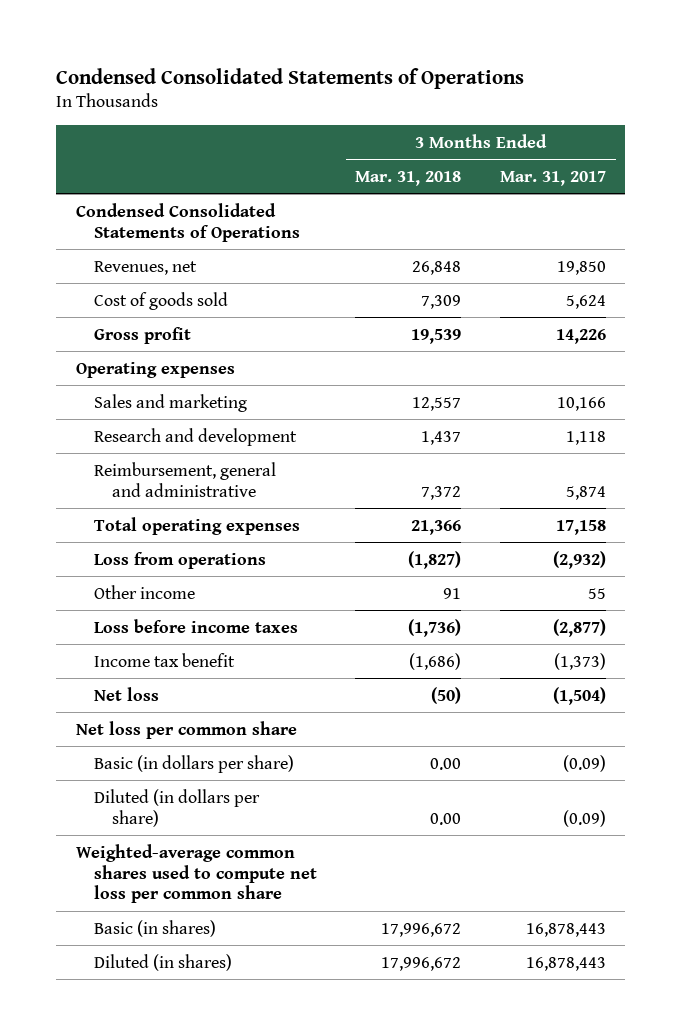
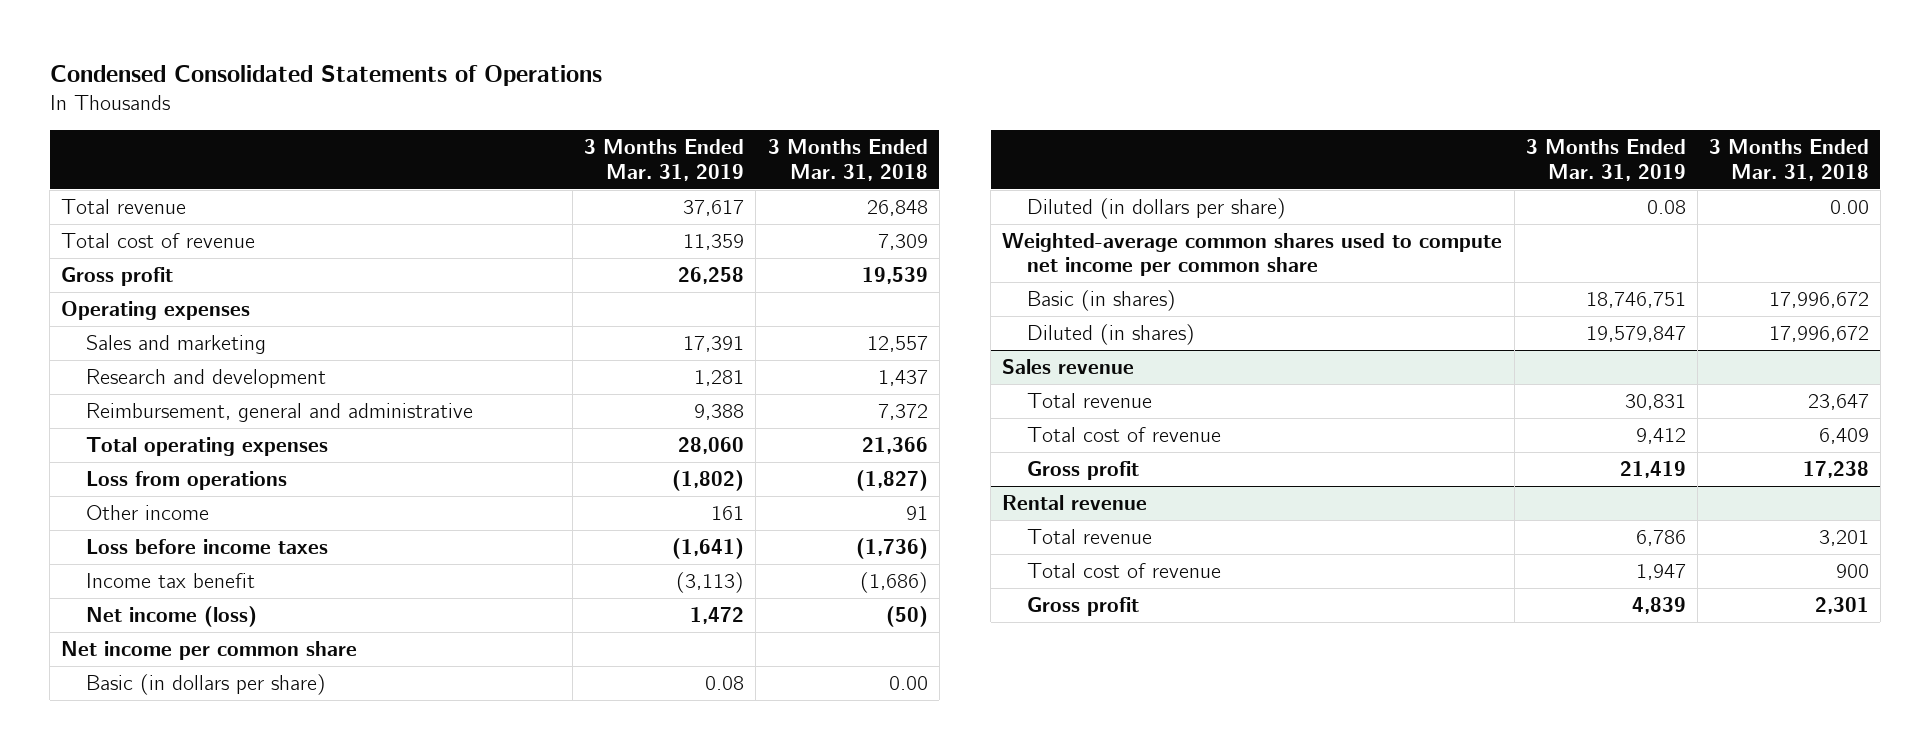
[499,170,606,186] Mar. 31, 2017 -> none
none -> [584,139,745,181] 3 Months Ended Mar. 31, 2019
[75,202,300,242] Condensed Consolidated Statements of Operations -> none
[93,260,197,275] Revenues, net -> [61,198,187,214] Total revenue
[93,291,228,310] Cost of goods sold -> [61,232,256,248] Total cost of revenue
[93,686,159,701] Net loss -> [85,605,257,627] Net income (loss)
[75,720,297,739] Net loss per common share -> [61,640,358,660] Net income per common share
[75,843,317,904] Weighted-average common shares used to compute net loss per common share -> [1002,232,1503,277] Weighted-average common shares used to compute net income per common share
none -> [1002,358,1135,374] Sales revenue
none -> [1026,392,1152,408] Total revenue
none -> [1026,426,1221,442] Total cost of revenue
none -> [1026,460,1139,480] Gross profit
none -> [1002,494,1148,510] Rental revenue
none -> [1026,528,1152,544] Total revenue
none -> [1026,562,1221,578] Total cost of revenue
none -> [1026,596,1139,616] Gross profit

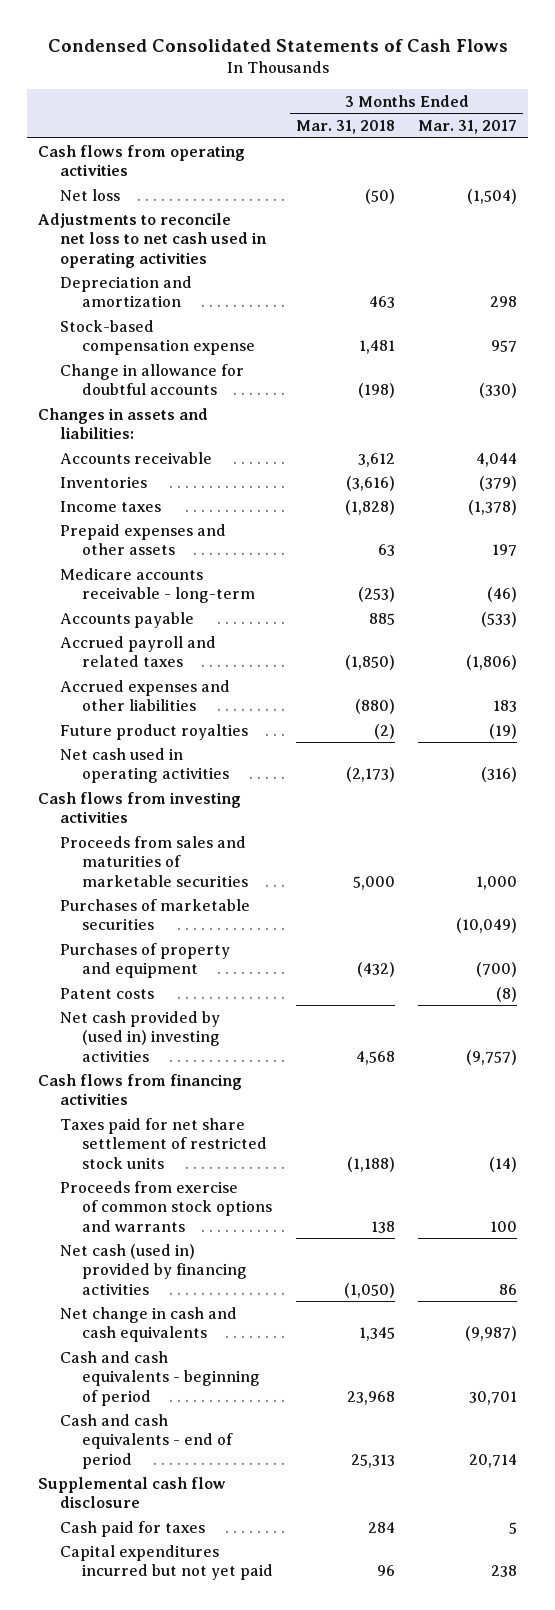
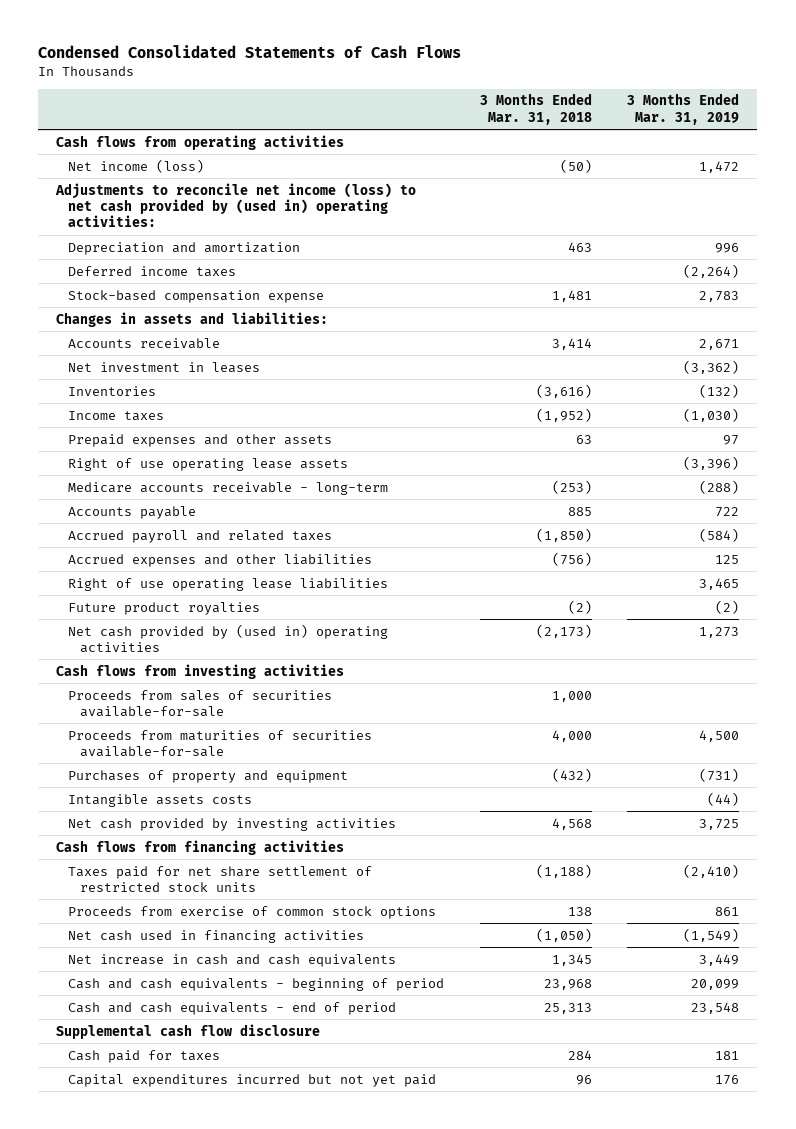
[417,120,517,135] Mar. 31, 2017 -> none
none -> [627,93,740,125] 3 Months Ended Mar. 31, 2019
[60,188,121,201] Net loss -> [67,158,204,173] Net income (loss)
[38,212,268,268] Adjustments to reconcile net loss to net cash used in operating activities -> [55,182,417,228] Adjustments to reconcile net income (loss) to net cash provided by (used in) operating activities:
none -> [67,265,236,277] Deferred income taxes
[60,363,245,396] Change in allowance for doubtful accounts -> none
[358,452,396,467] 3,612 -> [551,337,592,350] 3,414
none -> [67,361,260,373] Net investment in leases
[345,499,396,515] (1,828) -> [535,407,592,422] (1,952)
none -> [67,457,348,471] Right of use operating lease assets
[355,699,396,715] (880) -> [551,551,592,566] (756)
none -> [67,577,388,591] Right of use operating lease liabilities
[60,747,230,784] Net cash used in operating activities -> [67,623,388,653] Net cash provided by (used in) operating activities
[60,835,249,887] Proceeds from sales and maturities of marketable securities -> none
[60,898,251,931] Purchases of marketable securities -> none
none -> [67,689,332,717] Proceeds from sales of securities available-for-sale
none -> [67,729,372,757] Proceeds from maturities of securities available-for-sale
[60,987,155,999] Patent costs -> [67,793,252,807] Intangible assets costs
[60,1010,221,1062] Net cash provided by (used in) investing activities -> [67,817,396,831] Net cash provided by investing activities
[60,1180,273,1232] Proceeds from exercise of common stock options and warrants -> [67,905,436,919] Proceeds from exercise of common stock options
[60,1243,248,1295] Net cash (used in) provided by financing activities -> [67,929,364,943] Net cash used in financing activities
[60,1306,238,1343] Net change in cash and cash equivalents -> [67,953,396,967] Net increase in cash and cash equivalents

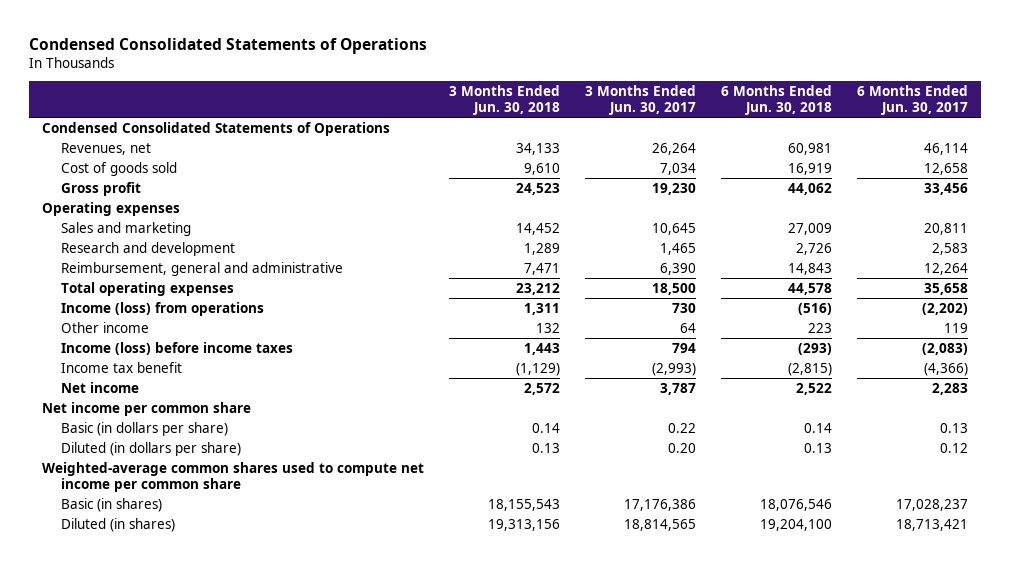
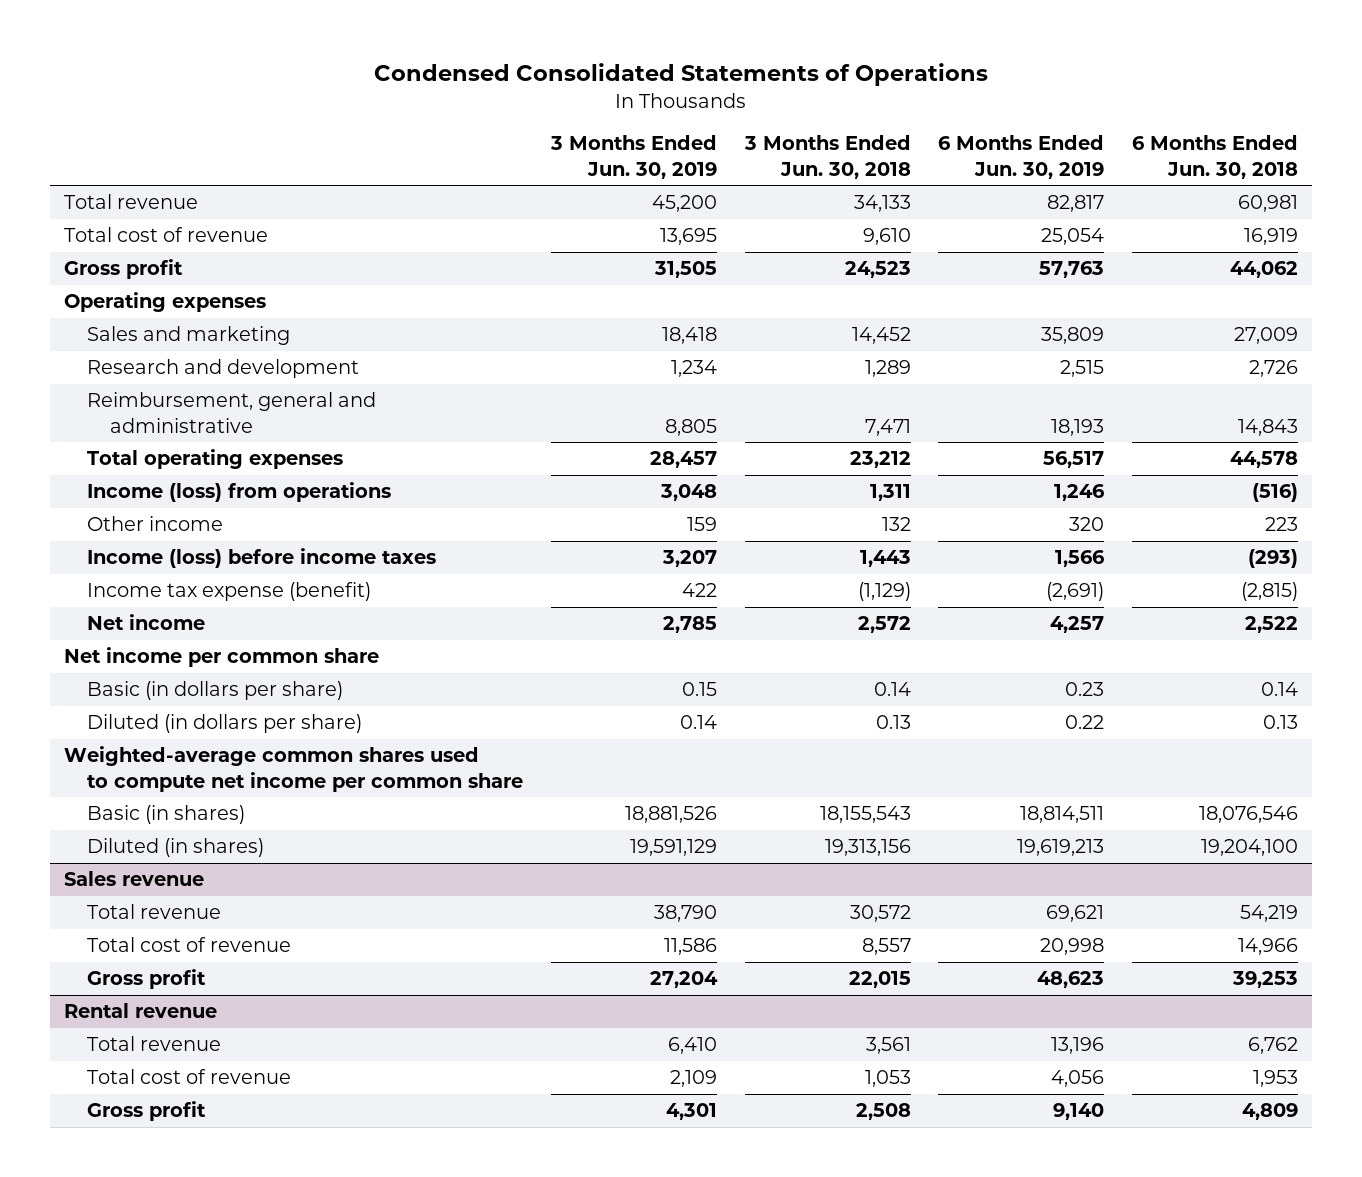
[584,84,696,116] 3 Months Ended Jun. 30, 2017 -> none
[857,84,969,116] 6 Months Ended Jun. 30, 2017 -> none
none -> [549,135,717,179] 3 Months Ended Jun. 30, 2019
none -> [938,135,1105,179] 6 Months Ended Jun. 30, 2019
[41,121,390,136] Condensed Consolidated Statements of Operations -> none
[61,142,152,155] Revenues, net -> [64,194,199,210] Total revenue
[61,161,178,176] Cost of goods sold -> [64,227,269,243] Total cost of revenue
[61,361,183,373] Income tax benefit -> [87,582,372,602] Income tax expense (benefit)
none -> [64,871,205,887] Sales revenue
none -> [87,904,222,920] Total revenue
none -> [87,937,292,953] Total cost of revenue
none -> [87,969,207,990] Gross profit
none -> [64,1003,218,1019] Rental revenue
none -> [87,1036,222,1052] Total revenue
none -> [87,1069,292,1085] Total cost of revenue
none -> [87,1101,207,1122] Gross profit

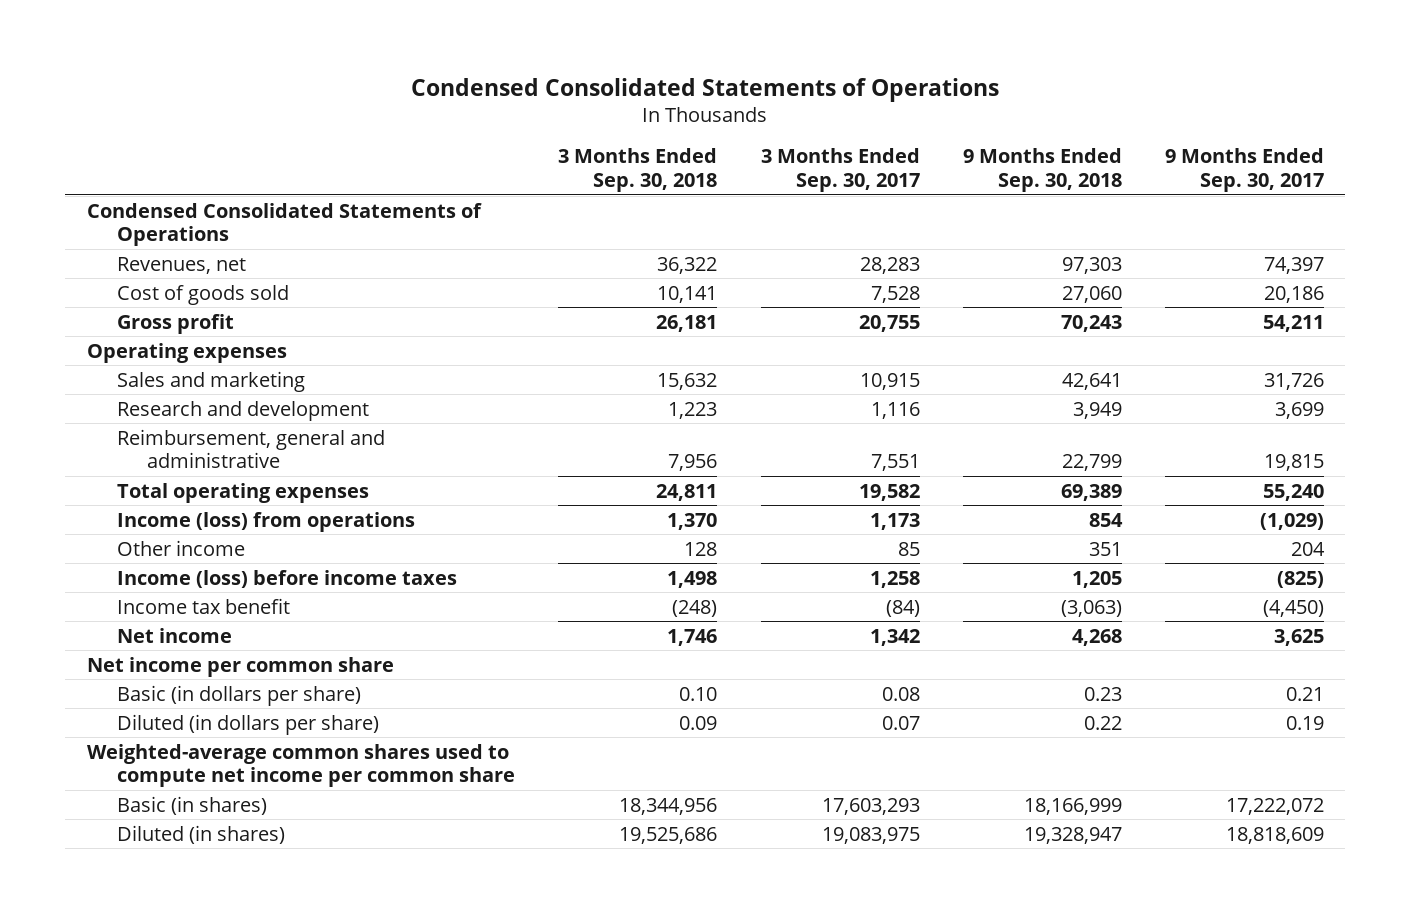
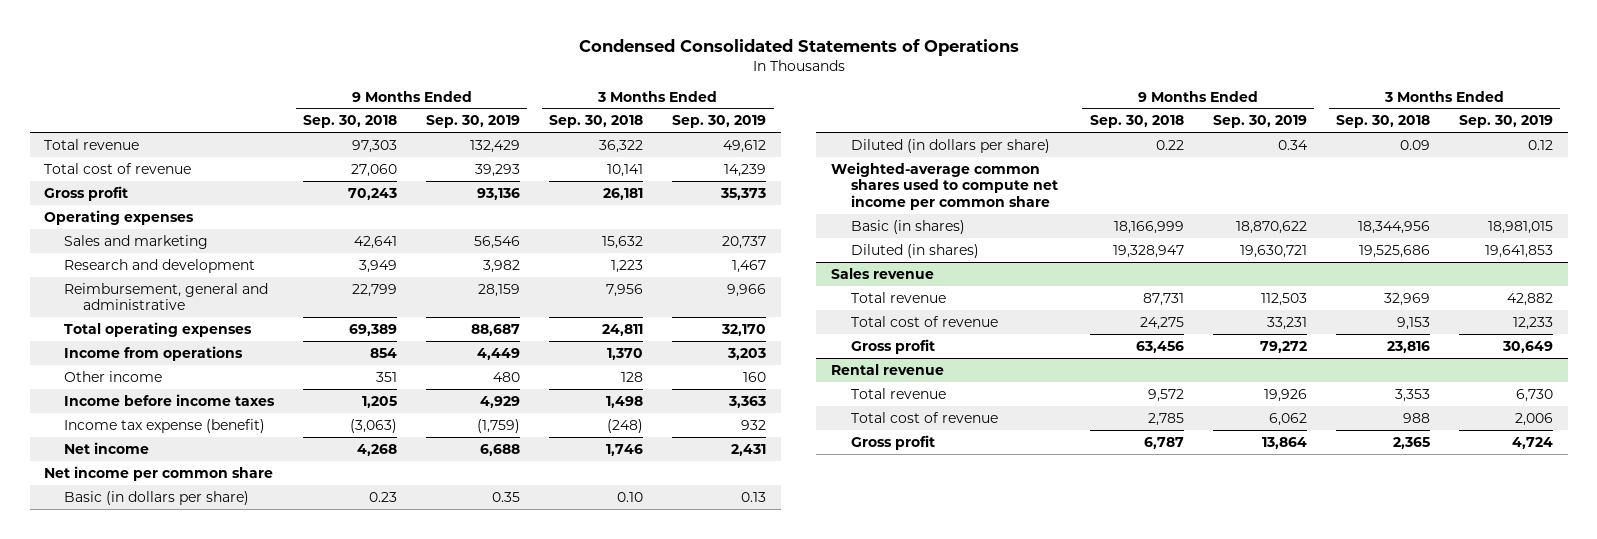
[760,148,920,192] 3 Months Ended Sep. 30, 2017 -> none
[1164,148,1324,192] 9 Months Ended Sep. 30, 2017 -> none
none -> [426,115,521,129] Sep. 30, 2019
none -> [672,115,767,129] Sep. 30, 2019
[87,202,483,247] Condensed Consolidated Statements of Operations -> none
[117,256,247,274] Revenues, net -> [44,138,140,150] Total revenue
[117,284,290,305] Cost of goods sold -> [44,162,192,174] Total cost of revenue
[117,511,416,532] Income (loss) from operations -> [63,345,243,361] Income from operations
[117,569,458,588] Income (loss) before income taxes -> [63,393,275,406] Income before income taxes
[117,597,291,614] Income tax benefit -> [63,418,265,433] Income tax expense (benefit)
none -> [831,267,935,279] Sales revenue
none -> [850,291,946,303] Total revenue
none -> [850,315,998,327] Total cost of revenue
none -> [850,338,935,354] Gross profit
none -> [831,363,945,375] Rental revenue
none -> [850,387,946,399] Total revenue
none -> [850,411,998,423] Total cost of revenue
none -> [850,434,935,450] Gross profit

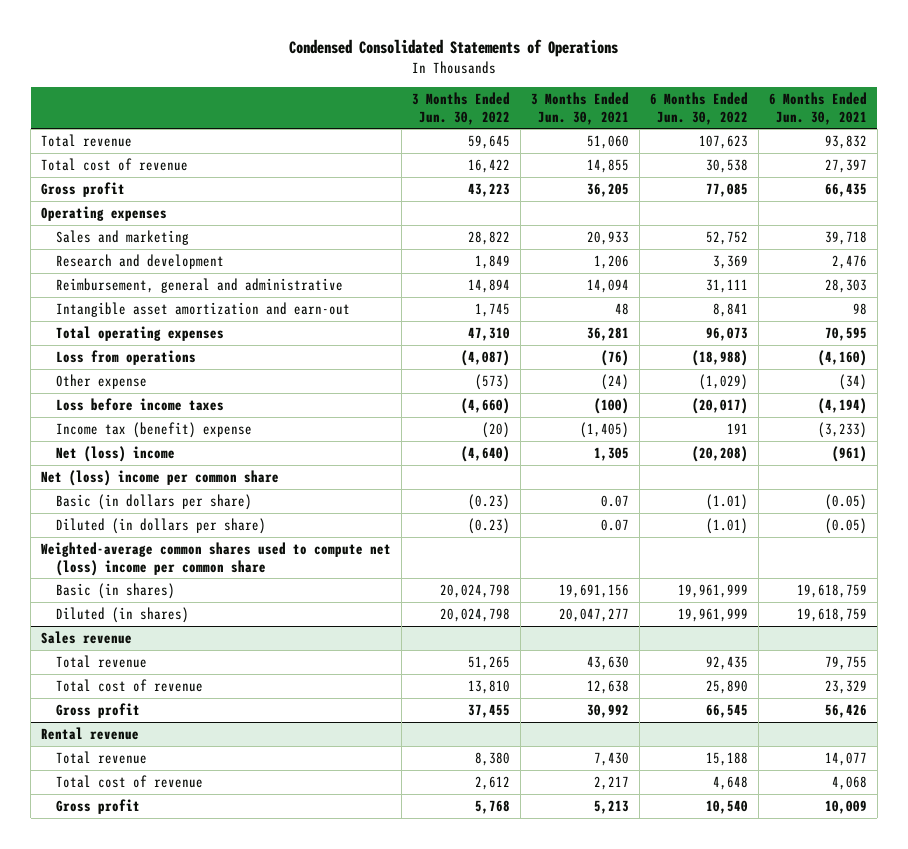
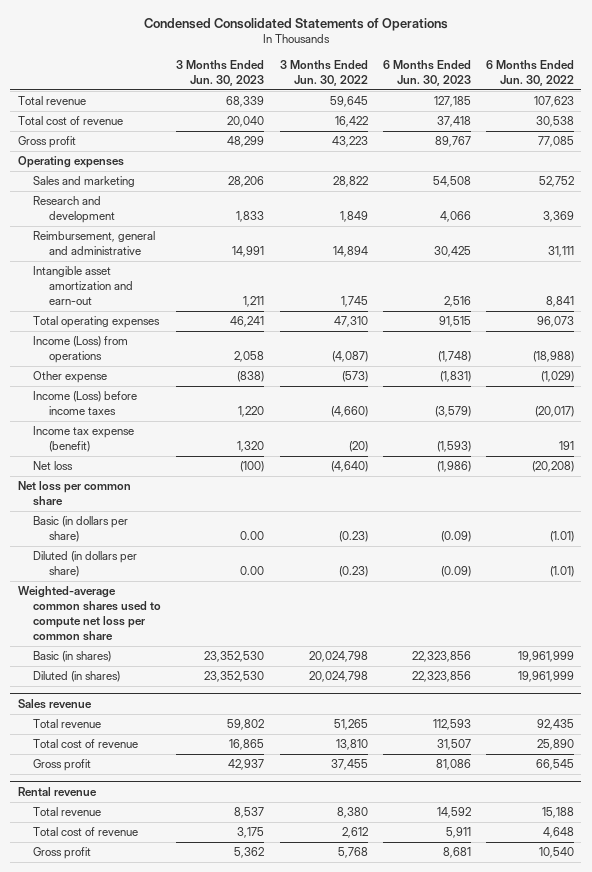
[530,91,629,125] 3 Months Ended Jun. 30, 2021 -> none
[768,91,867,125] 6 Months Ended Jun. 30, 2021 -> none
none -> [176,60,265,86] 3 Months Ended Jun. 30, 2023
none -> [382,60,471,86] 6 Months Ended Jun. 30, 2023
[56,349,197,365] Loss from operations -> [33,336,129,364] Income (Loss) from operations
[56,397,225,411] Loss before income taxes -> [33,391,138,416] Income (Loss) before income taxes
[56,421,253,438] Income tax (benefit) expense -> [33,426,135,453] Income tax expense (benefit)
[56,445,176,462] Net (loss) income -> [33,461,74,471] Net loss
[41,469,280,486] Net (loss) income per common share -> [17,481,131,507] Net loss per common share
[41,541,392,576] Weighted-average common shares used to compute net (loss) income per common share -> [17,586,162,641] Weighted-average common shares used to compute net loss per common share

